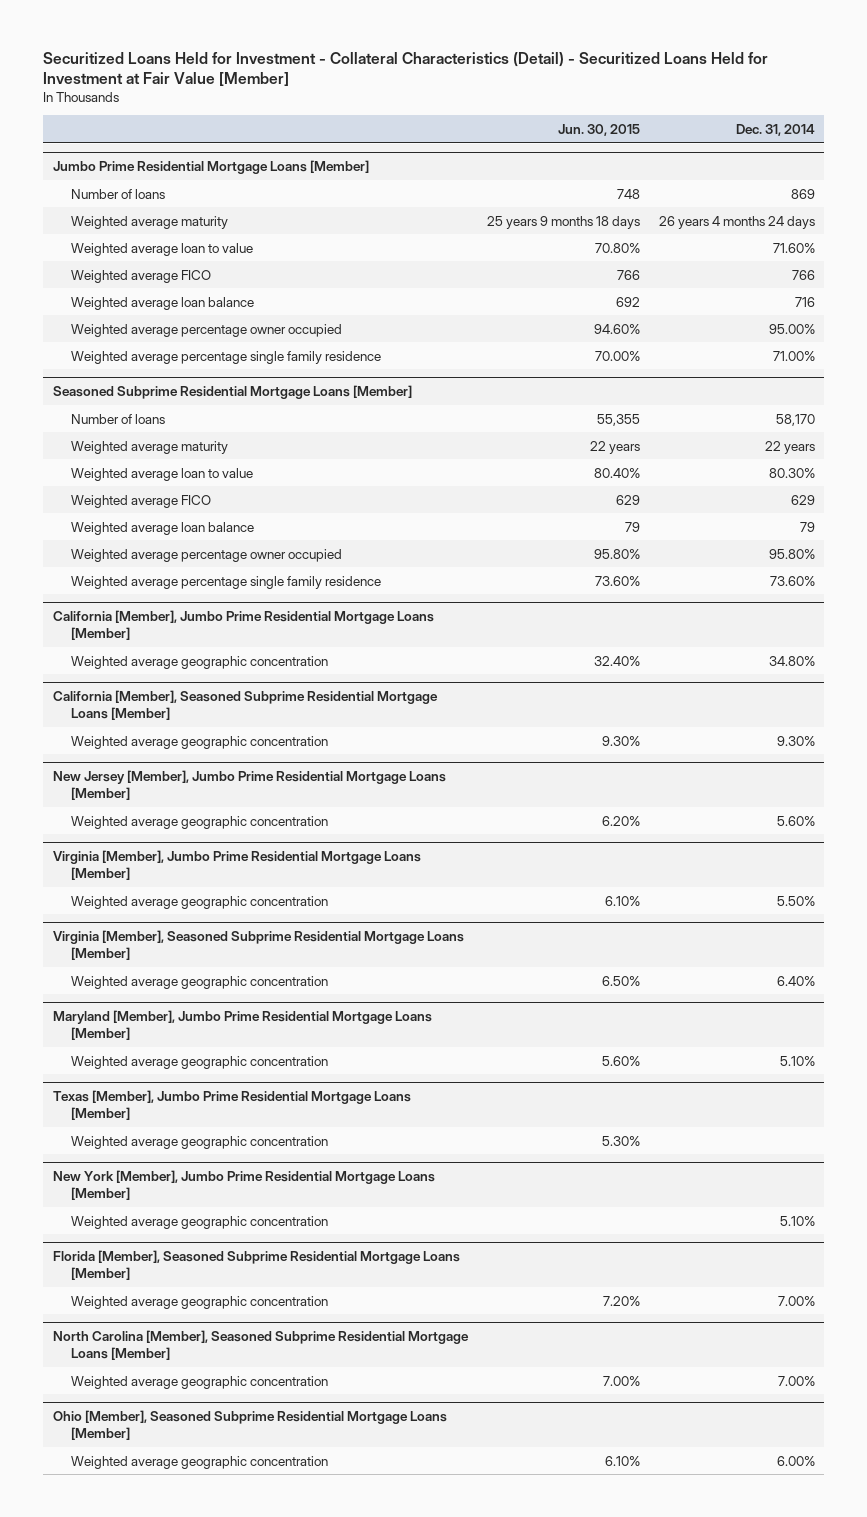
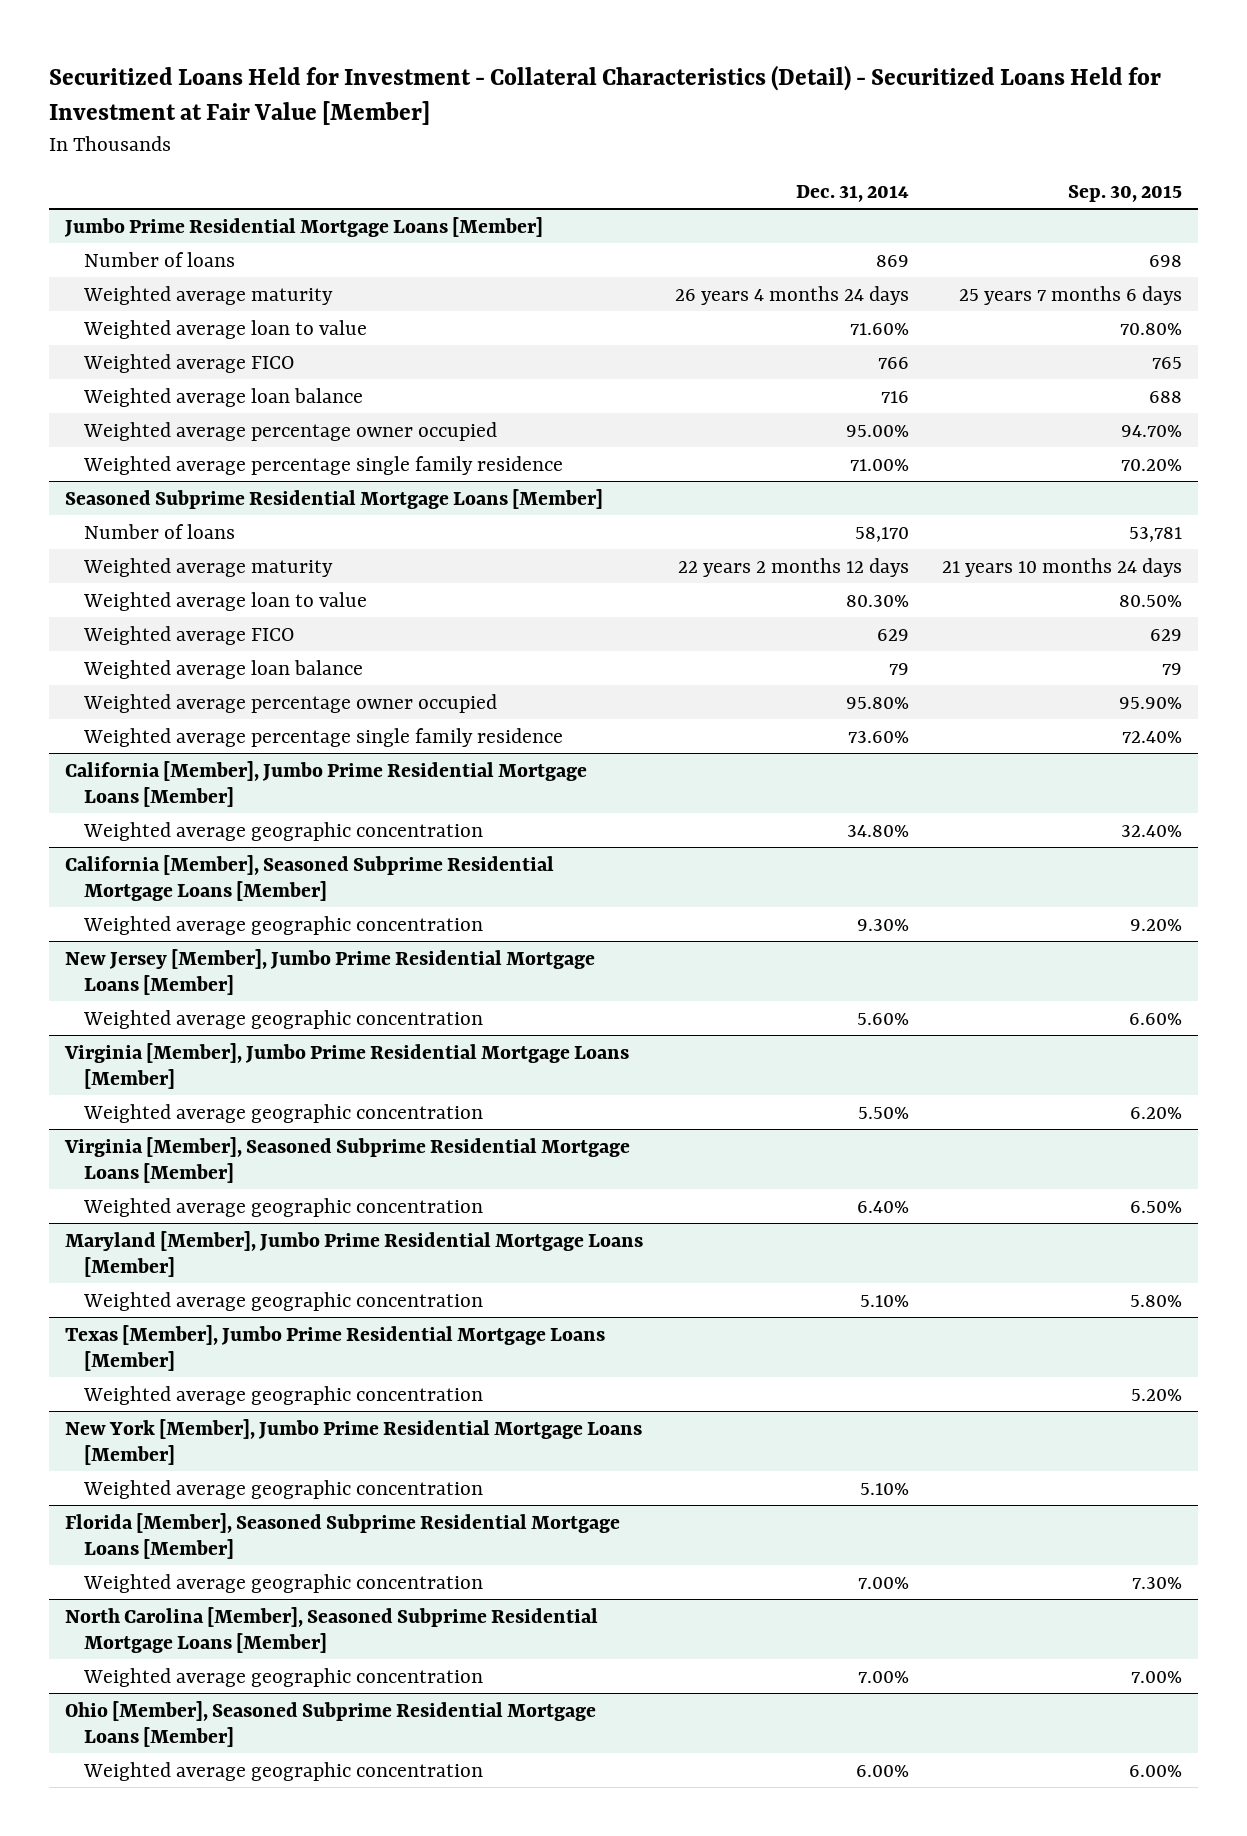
[557,124,640,137] Jun. 30, 2015 -> none
none -> [1067,184,1182,202] Sep. 30, 2015
[764,440,815,454] 22 years -> [678,557,910,577] 22 years 2 months 12 days

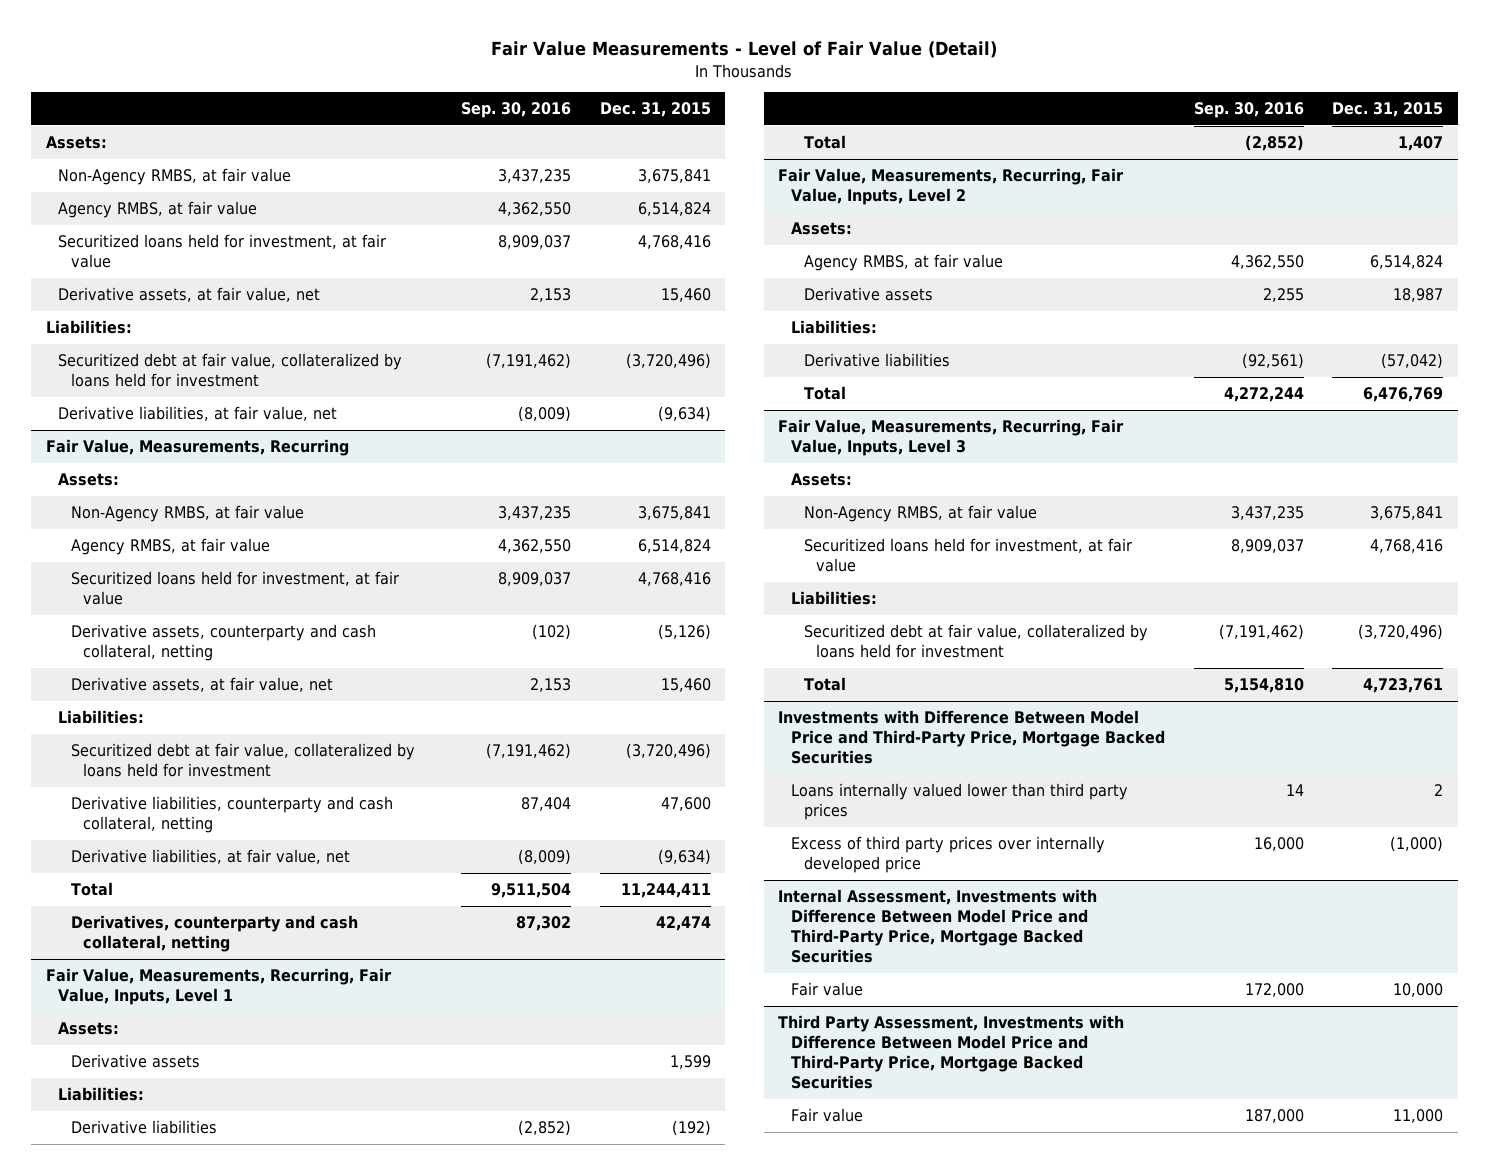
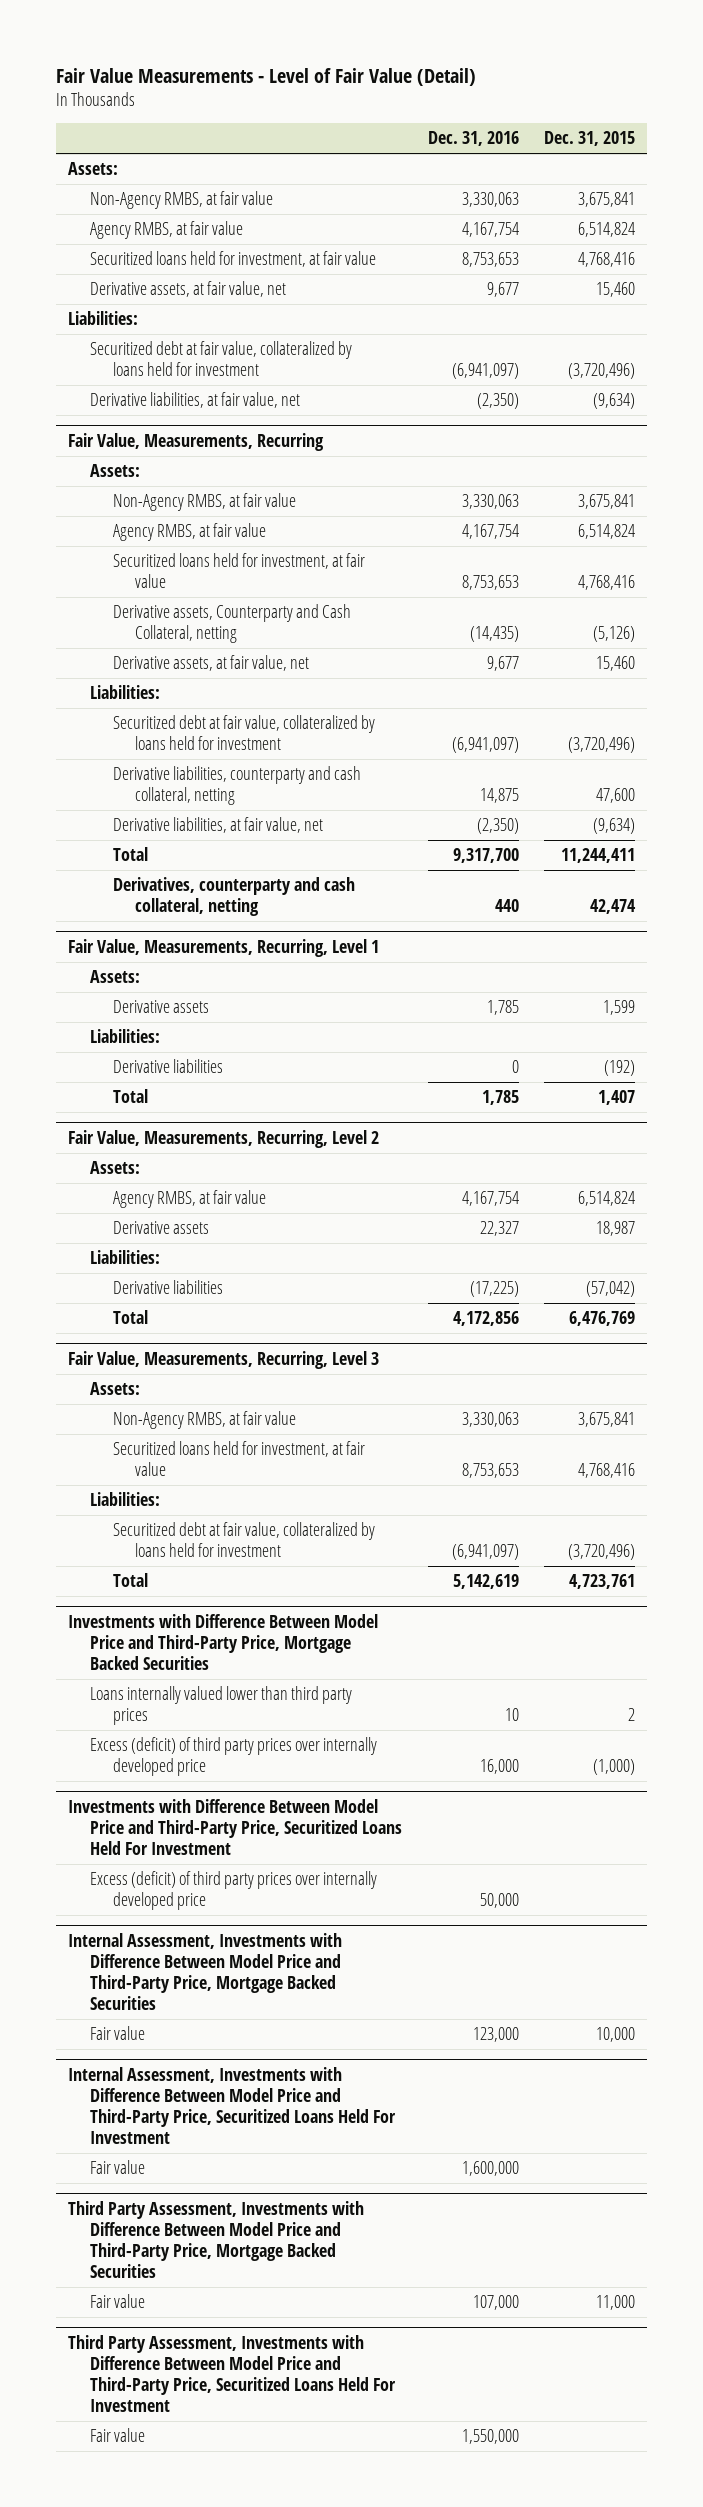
[460,102,571,119] Sep. 30, 2016 -> none
none -> [427,131,519,147] Dec. 31, 2016
[70,624,376,662] Derivative assets, counterparty and cash collateral, netting -> [112,604,351,644] Derivative assets, Counterparty and Cash Collateral, netting
[45,968,392,1006] Fair Value, Measurements, Recurring, Fair Value, Inputs, Level 1 -> [68,938,380,957] Fair Value, Measurements, Recurring, Level 1
[778,168,1125,206] Fair Value, Measurements, Recurring, Fair Value, Inputs, Level 2 -> [68,1129,380,1148] Fair Value, Measurements, Recurring, Level 2
[778,419,1125,457] Fair Value, Measurements, Recurring, Fair Value, Inputs, Level 3 -> [68,1350,380,1369] Fair Value, Measurements, Recurring, Level 3
[790,836,1105,874] Excess of third party prices over internally developed price -> [90,1737,378,1777] Excess (deficit) of third party prices over internally developed price
none -> [68,1798,403,1855] Investments with Difference Between Model Price and Third-Party Price, Securitized Loans Held For Investment
none -> [90,1871,378,1911] Excess (deficit) of third party prices over internally developed price
none -> [68,2066,397,2144] Internal Assessment, Investments with Difference Between Model Price and Third-Party Price, Securitized Loans Held For Investment
none -> [90,2160,146,2175] Fair value
none -> [68,2334,397,2412] Third Party Assessment, Investments with Difference Between Model Price and Third-Party Price, Securitized Loans Held For Investment
none -> [90,2428,146,2443] Fair value

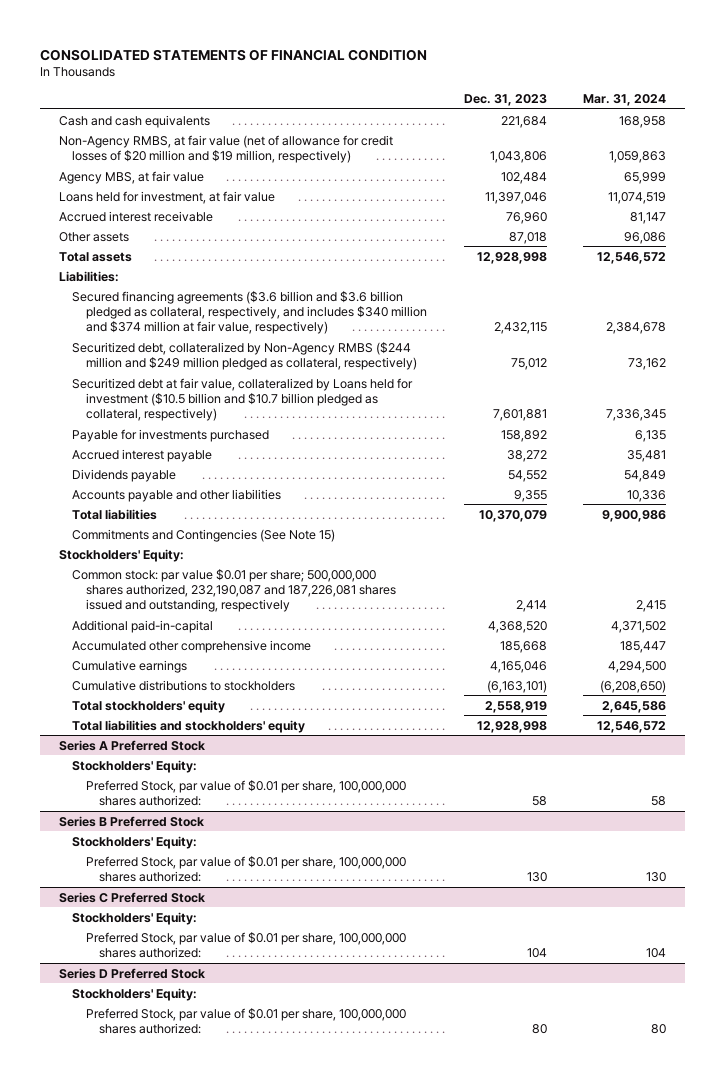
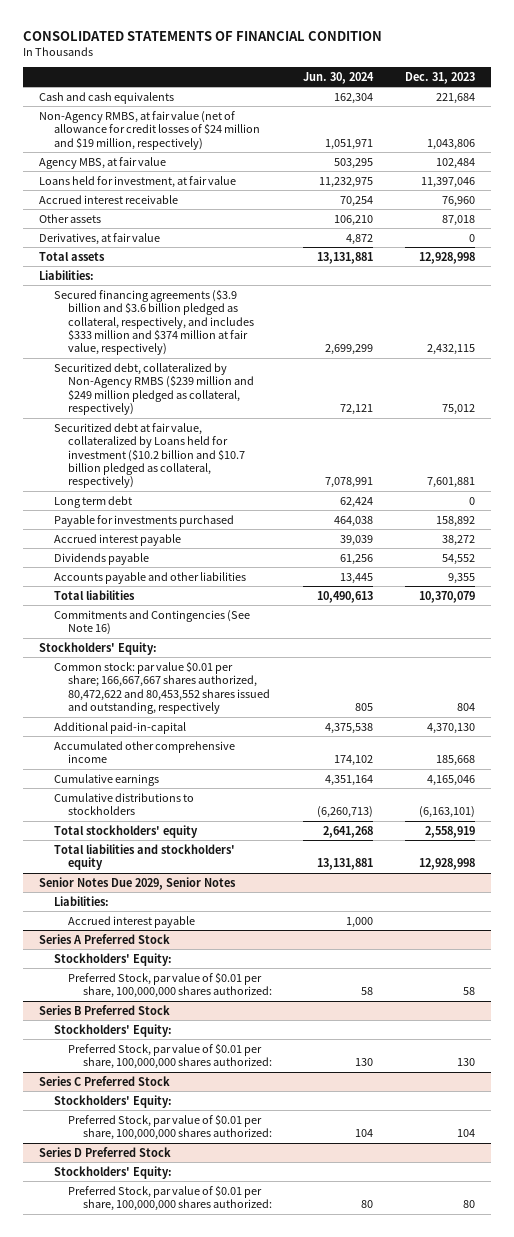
[583,94,667,107] Mar. 31, 2024 -> none
none -> [303,71,375,84] Jun. 30, 2024
[58,134,393,163] Non-Agency RMBS, at fair value (net of allowance for credit losses of $20 million and $19 million, respectively) -> [39,110,260,150] Non-Agency RMBS, at fair value (net of allowance for credit losses of $24 million and $19 million, respectively)
none -> [39,232,161,245] Derivatives, at fair value
[72,290,427,335] Secured financing agreements ($3.6 billion and $3.6 billion pledged as collateral, respectively, and includes $340 million and $374 million at fair value, respectively) -> [53,288,255,356] Secured financing agreements ($3.9 billion and $3.6 billion pledged as collateral, respectively, and includes $333 million and $374 million at fair value, respectively)
[72,341,417,370] Securitized debt, collateralized by Non-Agency RMBS ($244 million and $249 million pledged as collateral, respectively) -> [53,362,255,416] Securitized debt, collateralized by Non-Agency RMBS ($239 million and $249 million pledged as collateral, respectively)
[72,377,414,422] Securitized debt at fair value, collateralized by Loans held for investment ($10.5 billion and $10.7 billion pledged as collateral, respectively) -> [53,422,246,489] Securitized debt at fair value, collateralized by Loans held for investment ($10.2 billion and $10.7 billion pledged as collateral, respectively)
none -> [53,495,132,508] Long term debt
[72,528,336,542] Commitments and Contingencies (See Note 15) -> [53,609,250,636] Commitments and Contingencies (See Note 16)
[72,568,396,613] Common stock: par value $0.01 per share; 500,000,000 shares authorized, 232,190,087 and 187,226,081 shares issued and outstanding, respectively -> [53,660,271,715] Common stock: par value $0.01 per share; 166,667,667 shares authorized, 80,472,622 and 80,453,552 shares issued and outstanding, respectively
[515,600,547,613] 2,414 -> [457,703,476,712] 804
[487,620,547,633] 4,368,520 -> [427,722,476,734] 4,370,130
none -> [39,876,237,890] Senior Notes Due 2029, Senior Notes
none -> [53,895,109,906] Liabilities:
none -> [68,915,196,928] Accrued interest payable

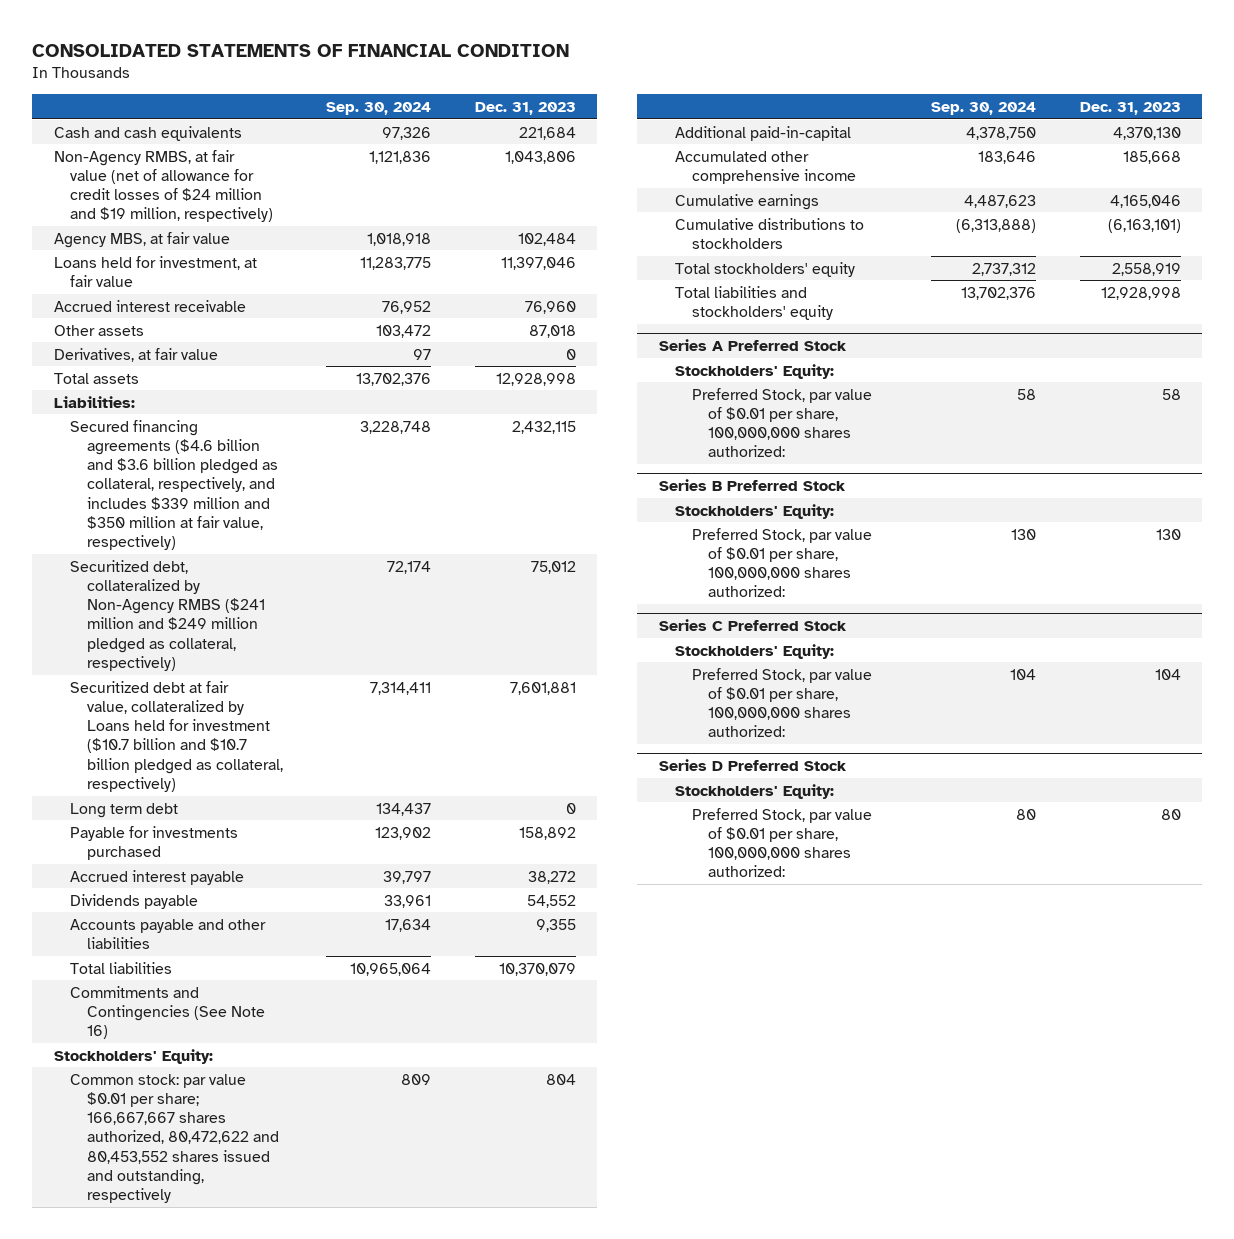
[303,71,375,84] Jun. 30, 2024 -> none
none -> [326,101,432,115] Sep. 30, 2024
[53,288,255,356] Secured financing agreements ($3.9 billion and $3.6 billion pledged as collateral, respectively, and includes $333 million and $374 million at fair value, respectively) -> [70,419,278,550] Secured financing agreements ($4.6 billion and $3.6 billion pledged as collateral, respectively, and includes $339 million and $350 million at fair value, respectively)
[53,362,255,416] Securitized debt, collateralized by Non-Agency RMBS ($239 million and $249 million pledged as collateral, respectively) -> [70,559,265,671] Securitized debt, collateralized by Non-Agency RMBS ($241 million and $249 million pledged as collateral, respectively)
[53,422,246,489] Securitized debt at fair value, collateralized by Loans held for investment ($10.2 billion and $10.7 billion pledged as collateral, respectively) -> [70,680,283,792] Securitized debt at fair value, collateralized by Loans held for investment ($10.7 billion and $10.7 billion pledged as collateral, respectively)
[39,876,237,890] Senior Notes Due 2029, Senior Notes -> none
[53,895,109,906] Liabilities: -> none
[68,915,196,928] Accrued interest payable -> none

